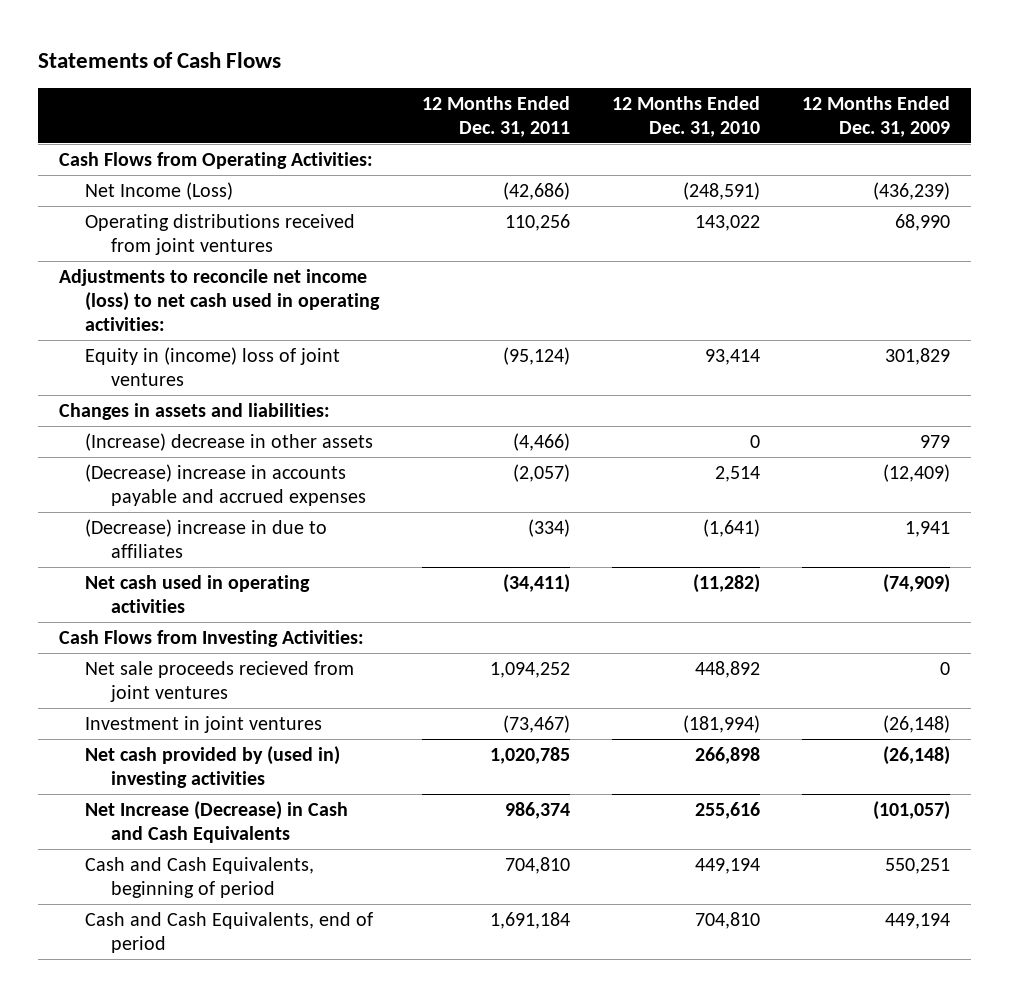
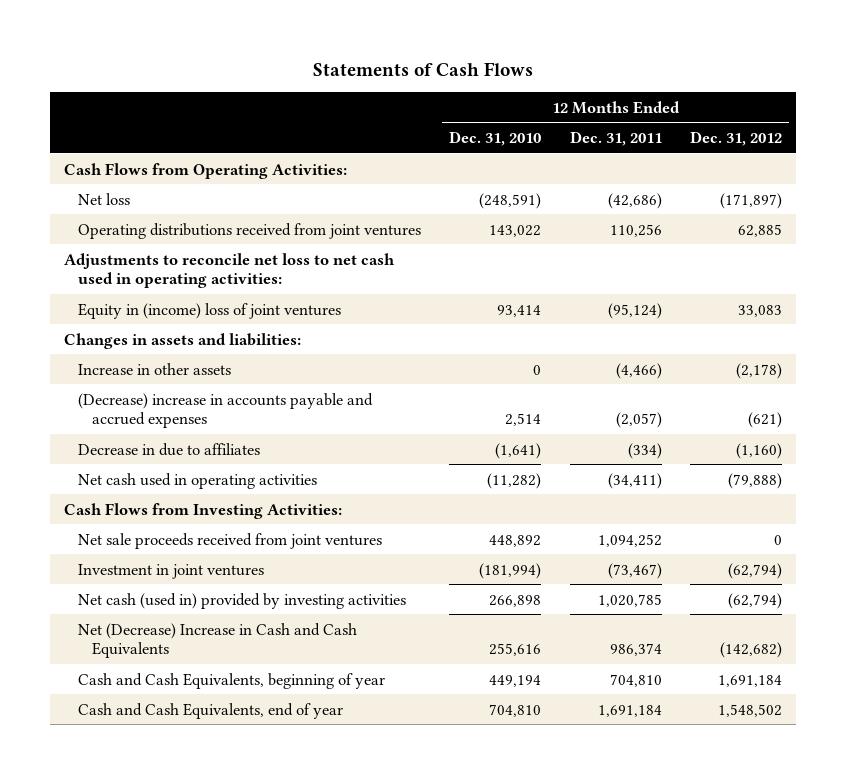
[802,95,951,137] 12 Months Ended Dec. 31, 2009 -> none
none -> [689,131,782,147] Dec. 31, 2012
[85,181,234,200] Net Income (Loss) -> [78,192,131,205] Net loss
[59,268,381,332] Adjustments to reconcile net income (loss) to net cash used in operating activities: -> [64,252,396,288] Adjustments to reconcile net loss to net cash used in operating activities:
[85,432,374,451] (Increase) decrease in other assets -> [78,362,232,375] Increase in other assets
[85,518,328,558] (Decrease) increase in due to affiliates -> [78,442,261,456] Decrease in due to affiliates
[85,660,355,702] Net sale proceeds recieved from joint ventures -> [78,532,383,549] Net sale proceeds received from joint ventures
[85,745,341,788] Net cash provided by (used in) investing activities -> [78,592,407,609] Net cash (used in) provided by investing activities
[85,800,349,843] Net Increase (Decrease) in Cash and Cash Equivalents -> [78,622,358,658] Net (Decrease) Increase in Cash and Cash Equivalents
[85,856,315,898] Cash and Cash Equivalents, beginning of period -> [78,672,386,689] Cash and Cash Equivalents, beginning of year
[85,911,374,953] Cash and Cash Equivalents, end of period -> [78,702,344,719] Cash and Cash Equivalents, end of year

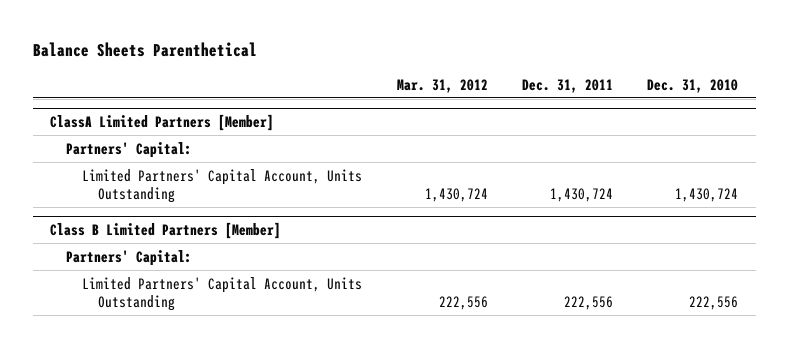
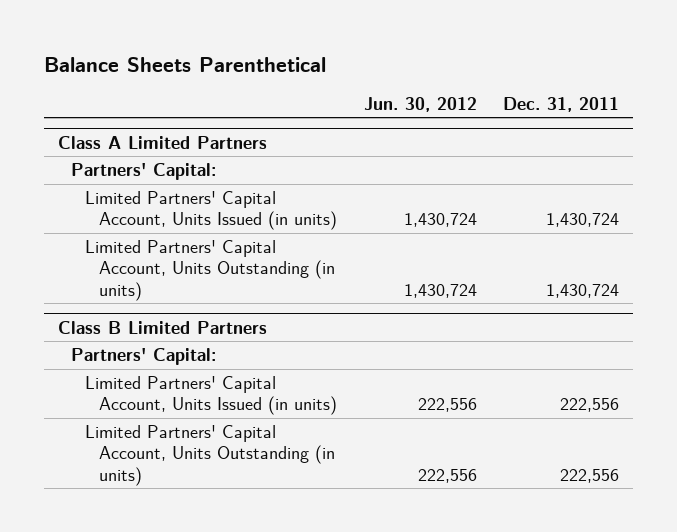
[396,78,488,93] Mar. 31, 2012 -> none
[647,78,739,93] Dec. 31, 2010 -> none
none -> [363,96,477,112] Jun. 30, 2012
[50,113,275,131] ClassA Limited Partners [Member] -> none
none -> [57,135,267,149] Class A Limited Partners
none -> [85,190,338,231] Limited Partners' Capital Account, Units Issued (in units)
[82,168,363,203] Limited Partners' Capital Account, Units Outstanding -> [85,239,336,301] Limited Partners' Capital Account, Units Outstanding (in units)
[50,221,282,239] Class B Limited Partners [Member] -> [57,320,267,334] Class B Limited Partners
none -> [85,375,338,416] Limited Partners' Capital Account, Units Issued (in units)
[82,276,363,311] Limited Partners' Capital Account, Units Outstanding -> [85,424,336,486] Limited Partners' Capital Account, Units Outstanding (in units)

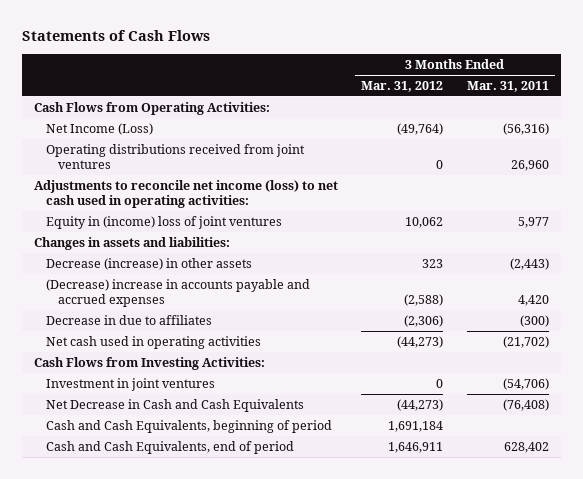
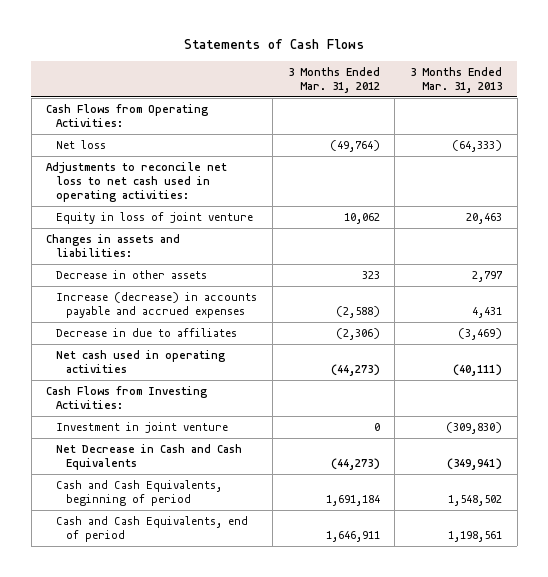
[467,81,550,93] Mar. 31, 2011 -> none
none -> [410,66,503,93] 3 Months Ended Mar. 31, 2013
[45,144,305,169] Operating distributions received from joint ventures -> none
[45,123,153,136] Net Income (Loss) -> [56,139,107,149] Net loss
[33,180,338,208] Adjustments to reconcile net income (loss) to net cash used in operating activities: -> [46,161,228,203] Adjustments to reconcile net loss to net cash used in operating activities:
[45,216,282,230] Equity in (income) loss of joint ventures -> [56,211,254,224] Equity in loss of joint venture
[45,258,252,271] Decrease (increase) in other assets -> [56,269,208,279] Decrease in other assets
[45,279,310,307] (Decrease) increase in accounts payable and accrued expenses -> [56,291,258,319] Increase (decrease) in accounts payable and accrued expenses
[45,378,215,392] Investment in joint ventures -> [56,421,229,433] Investment in joint venture

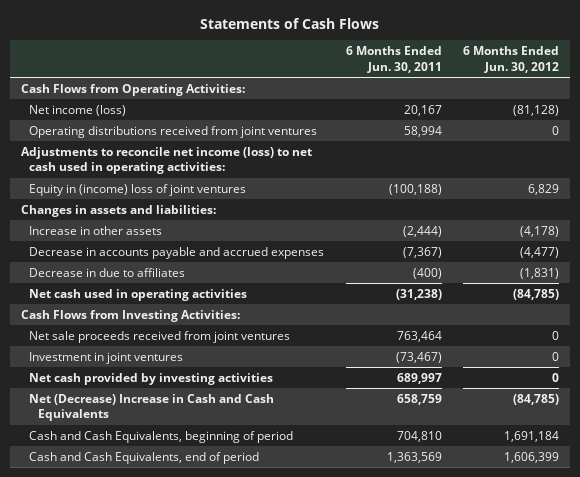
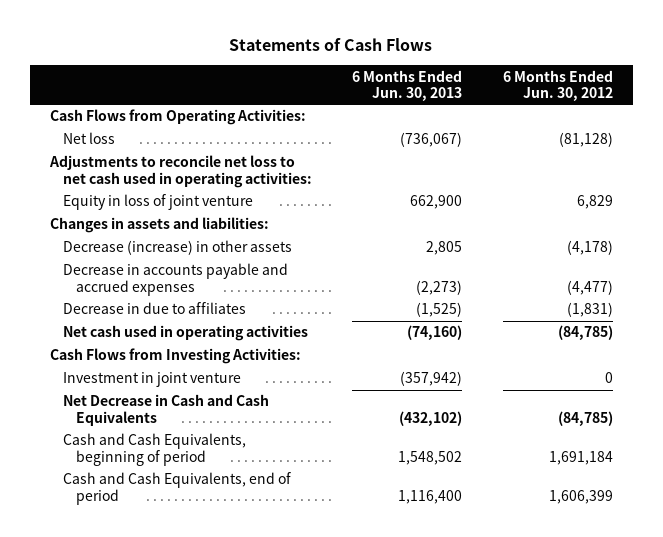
[345,46,442,73] 6 Months Ended Jun. 30, 2011 -> none
none -> [352,69,463,102] 6 Months Ended Jun. 30, 2013
[29,125,318,138] Operating distributions received from joint ventures -> none
[29,104,127,116] Net income (loss) -> [62,132,115,145] Net loss
[20,146,312,175] Adjustments to reconcile net income (loss) to net cash used in operating activities: -> [48,155,312,188] Adjustments to reconcile net loss to net cash used in operating activities:
[29,183,247,196] Equity in (income) loss of joint ventures -> [62,194,253,211] Equity in loss of joint venture
[29,225,163,235] Increase in other assets -> [62,240,292,256] Decrease (increase) in other assets
[29,330,291,343] Net sale proceeds received from joint ventures -> none
[29,372,274,385] Net cash provided by investing activities -> none
[29,351,184,364] Investment in joint ventures -> [62,372,241,388] Investment in joint venture
[29,393,275,422] Net (Decrease) Increase in Cash and Cash Equivalents -> [62,394,269,426] Net Decrease in Cash and Cash Equivalents

